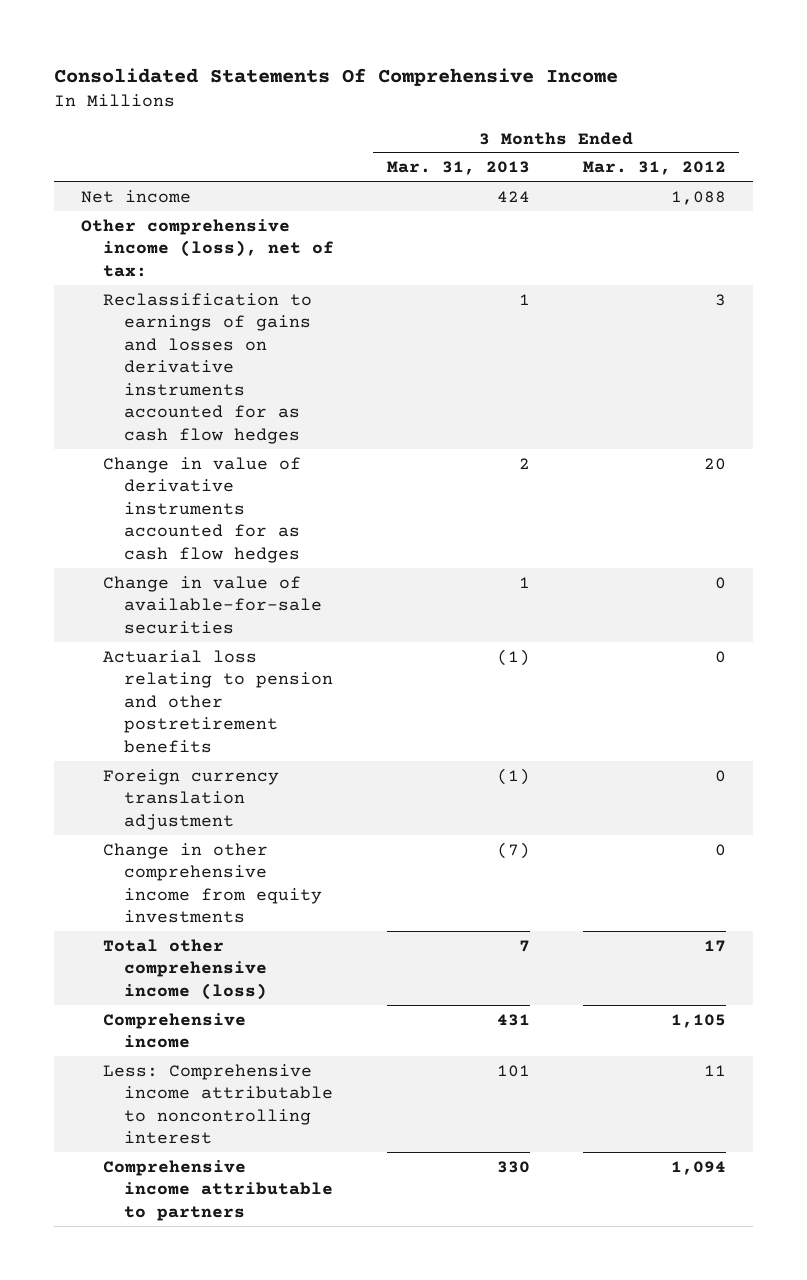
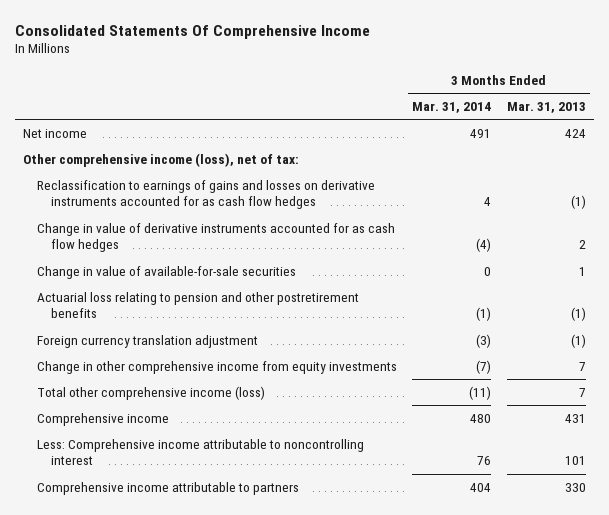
[582,161,726,176] Mar. 31, 2012 -> none
none -> [412,101,492,113] Mar. 31, 2014
[518,293,530,305] 1 -> [570,195,586,210] (1)
[496,841,530,859] (7) -> [578,361,586,371] 7

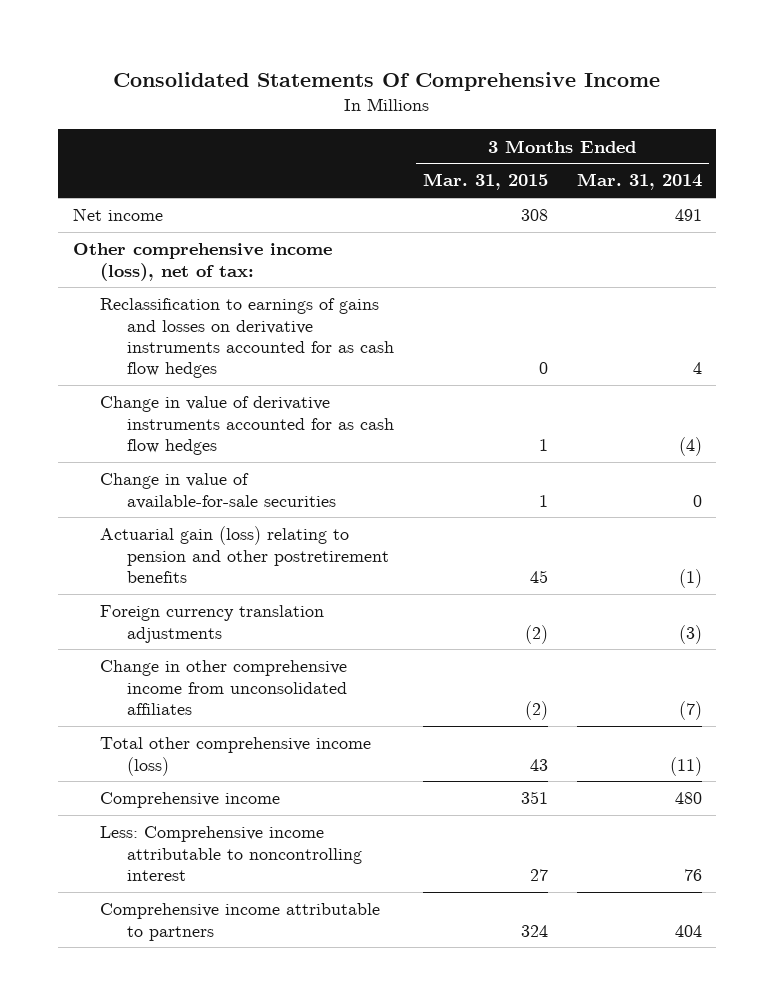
[506,101,586,113] Mar. 31, 2013 -> none
none -> [422,173,548,191] Mar. 31, 2015
[36,291,359,319] Actuarial loss relating to pension and other postretirement benefits -> [100,526,390,583] Actuarial gain (loss) relating to pension and other postretirement benefits
[36,334,258,348] Foreign currency translation adjustment -> [100,605,325,643] Foreign currency translation adjustments
[36,360,397,374] Change in other comprehensive income from equity investments -> [100,660,348,715] Change in other comprehensive income from unconsolidated affiliates

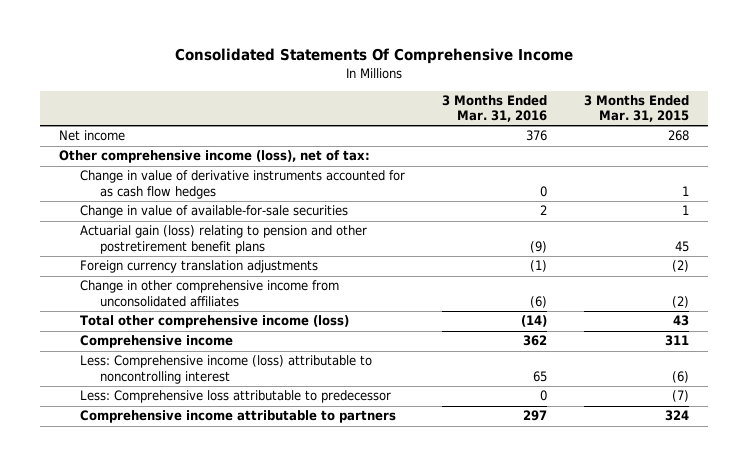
[576,173,702,191] Mar. 31, 2014 -> none
none -> [442,95,548,123] 3 Months Ended Mar. 31, 2016
[520,209,548,222] 308 -> [668,130,690,142] 268
[100,298,395,379] Reclassification to earnings of gains and losses on derivative instruments accounted for as cash flow hedges -> none
[100,526,390,583] Actuarial gain (loss) relating to pension and other postretirement benefits -> [79,225,367,254] Actuarial gain (loss) relating to pension and other postretirement benefit plans
[520,791,548,805] 351 -> [665,335,690,347] 311
[100,826,363,881] Less: Comprehensive income attributable to noncontrolling interest -> [79,355,372,384] Less: Comprehensive income (loss) attributable to noncontrolling interest
[529,868,548,881] 27 -> [672,370,690,383] (6)
none -> [79,390,391,404] Less: Comprehensive loss attributable to predecessor

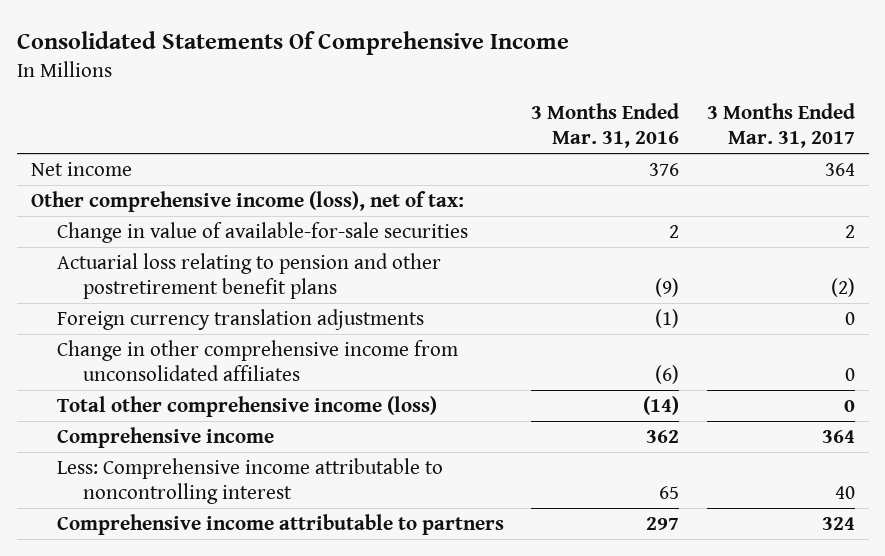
[584,95,690,123] 3 Months Ended Mar. 31, 2015 -> none
none -> [706,103,855,149] 3 Months Ended Mar. 31, 2017
[79,170,405,199] Change in value of derivative instruments accounted for as cash flow hedges -> none
[79,225,367,254] Actuarial gain (loss) relating to pension and other postretirement benefit plans -> [56,252,441,299] Actuarial loss relating to pension and other postretirement benefit plans
[79,390,391,404] Less: Comprehensive loss attributable to predecessor -> none
[79,355,372,384] Less: Comprehensive income (loss) attributable to noncontrolling interest -> [56,457,443,504] Less: Comprehensive income attributable to noncontrolling interest

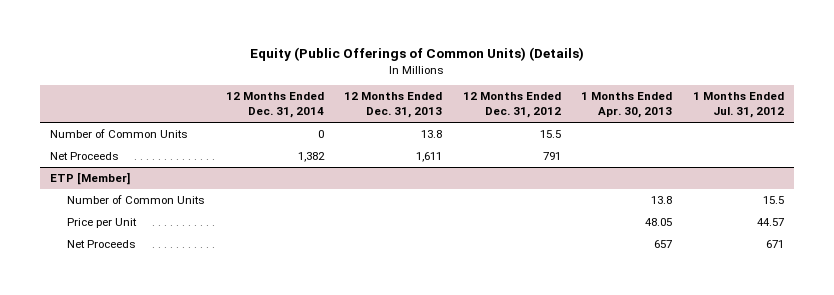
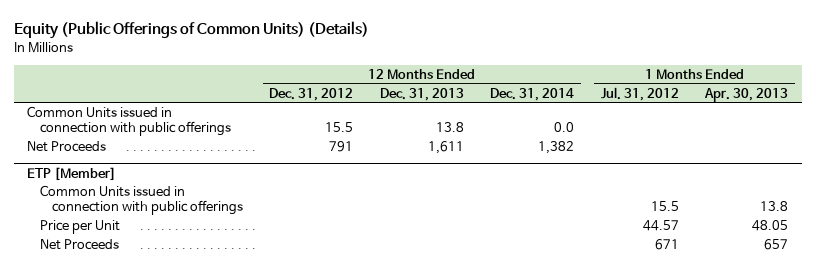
[50,129,189,139] Number of Common Units -> [27,106,231,137] Common Units issued in connection with public offerings
[317,130,324,139] 0 -> [554,122,575,133] 0.0
[67,195,206,205] Number of Common Units -> [39,185,243,216] Common Units issued in connection with public offerings

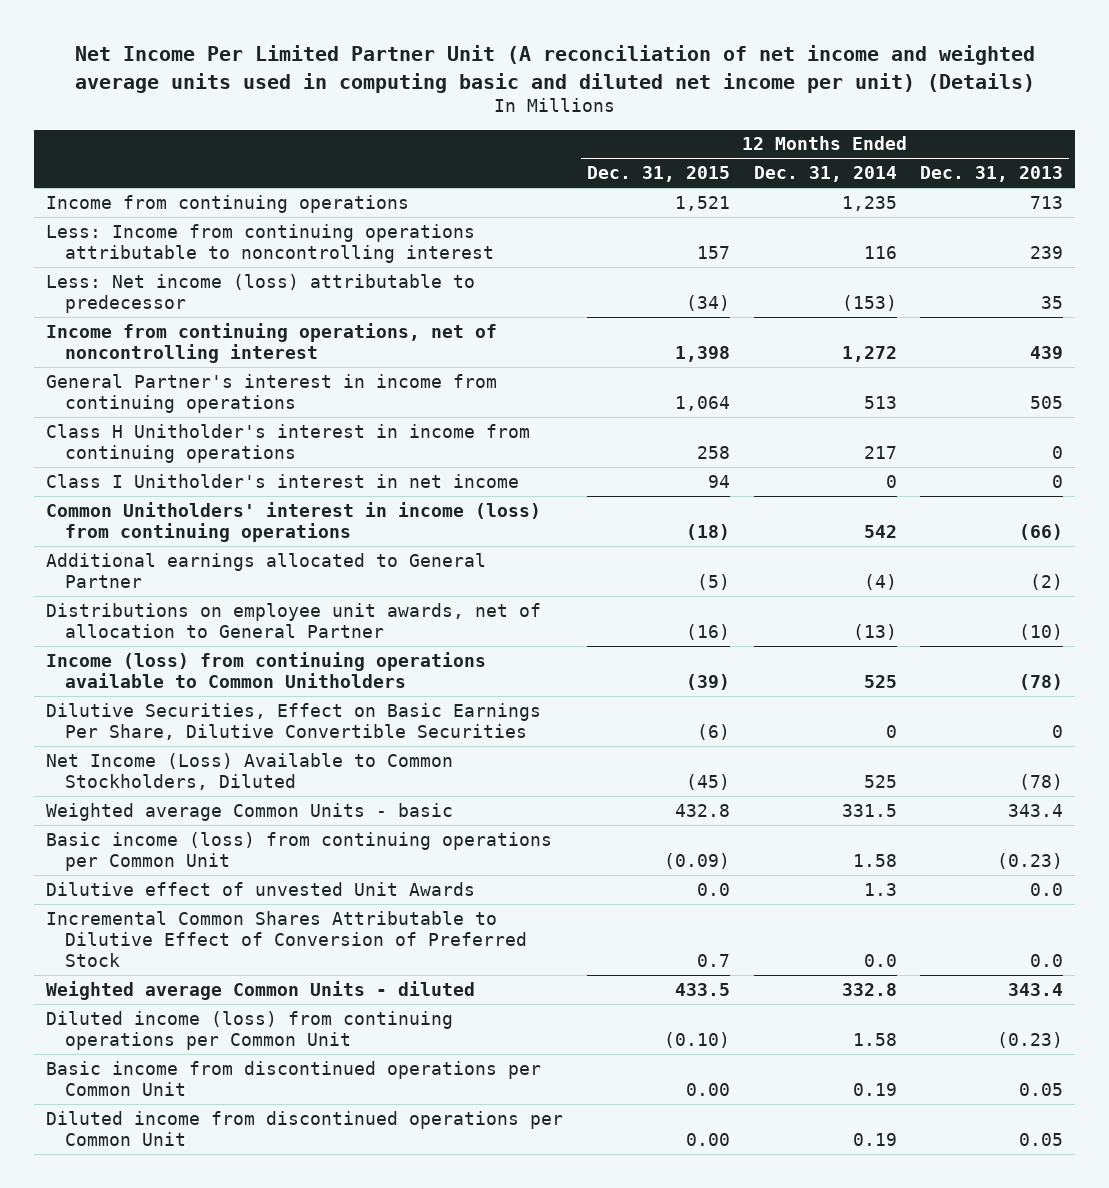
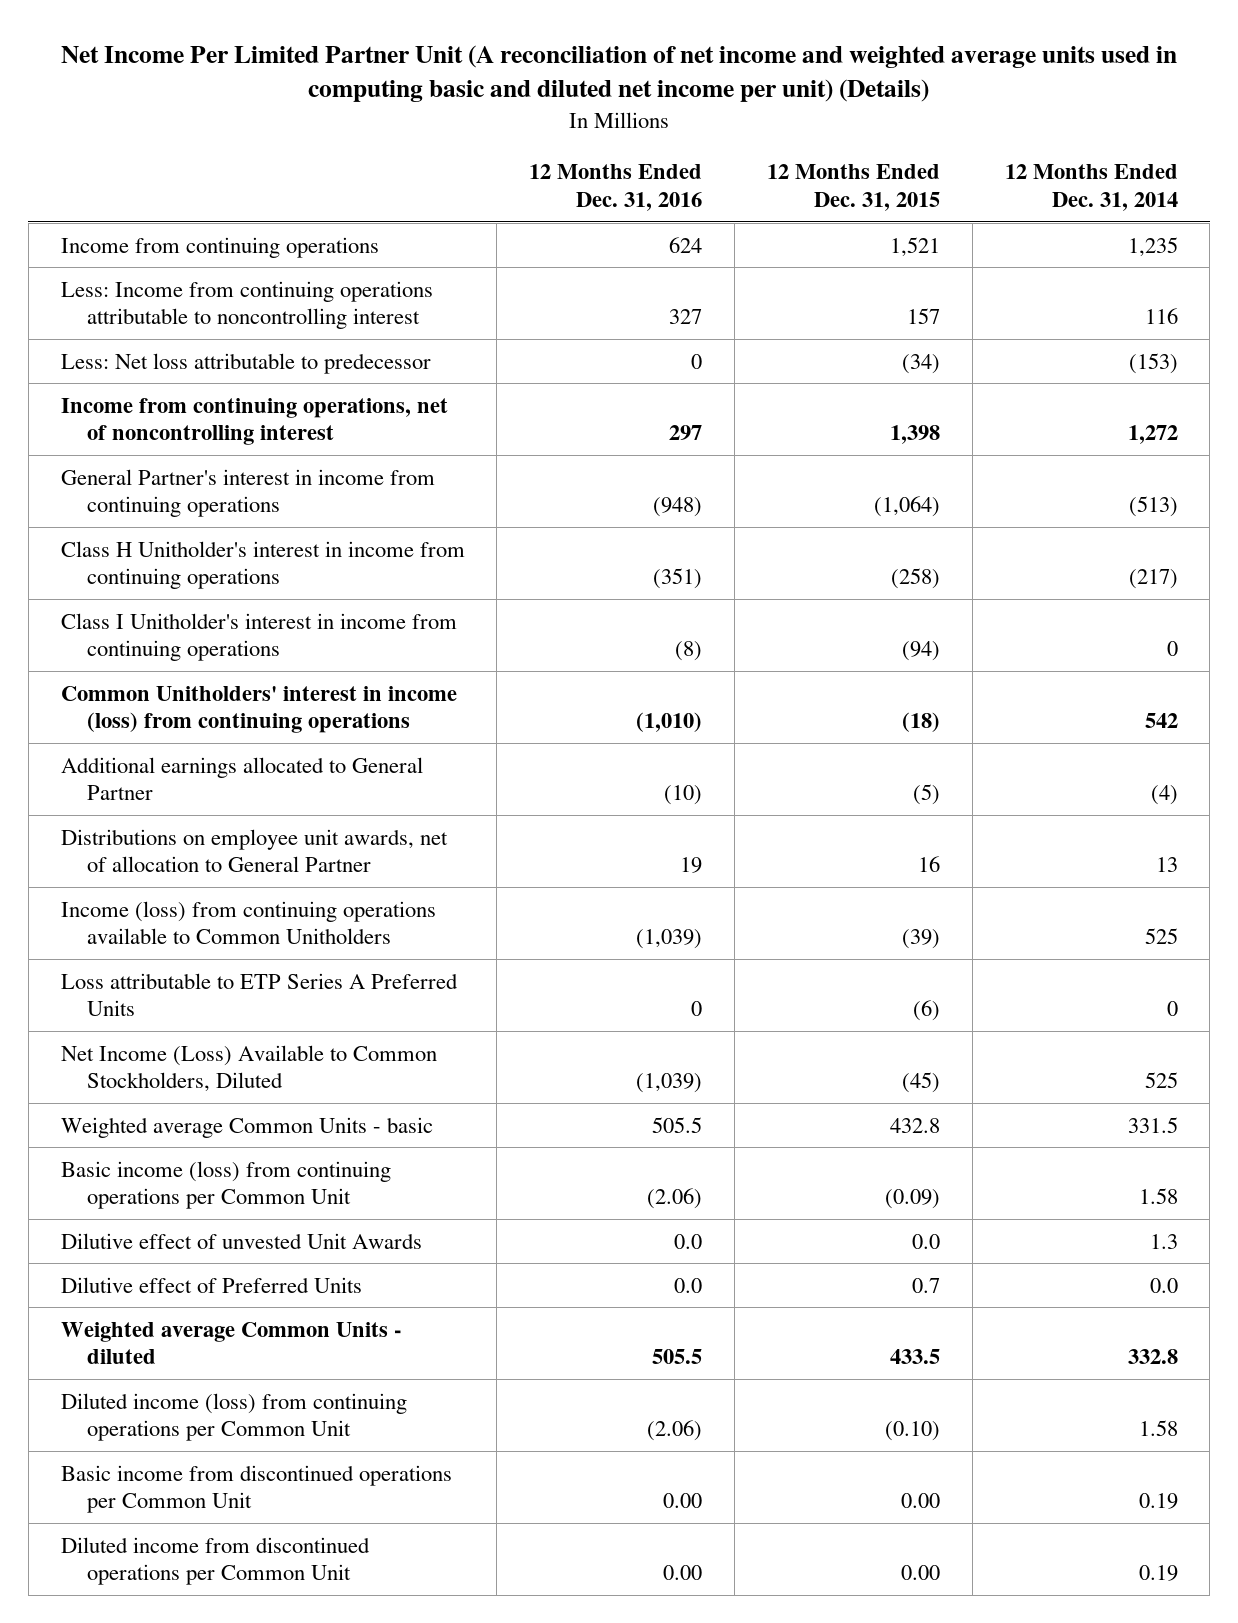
[920,166,1064,183] Dec. 31, 2013 -> none
none -> [529,164,703,211] 12 Months Ended Dec. 31, 2016
[46,273,476,313] Less: Net income (loss) attributable to predecessor -> [60,352,431,374] Less: Net loss attributable to predecessor
[674,395,730,411] 1,064 -> [873,496,940,518] (1,064)
[863,395,897,409] 513 -> [1128,496,1178,518] (513)
[696,445,730,459] 258 -> [890,568,940,590] (258)
[863,445,897,459] 217 -> [1128,569,1178,590] (217)
[46,473,520,488] Class I Unitholder's interest in net income -> [60,612,457,662] Class I Unitholder's interest in income from continuing operations
[707,474,730,488] 94 -> [901,641,940,662] (94)
[685,623,730,640] (16) -> [917,856,940,873] 16
[852,623,897,640] (13) -> [1155,857,1178,873] 13
[46,702,542,740] Dilutive Securities, Effect on Basic Earnings Per Share, Dilutive Convertible Securities -> [60,972,458,1017] Loss attributable to ETP Series A Preferred Units
[46,910,528,967] Incremental Common Shares Attributable to Dilutive Effect of Conversion of Preferred Stock -> [60,1276,362,1293] Dilutive effect of Preferred Units

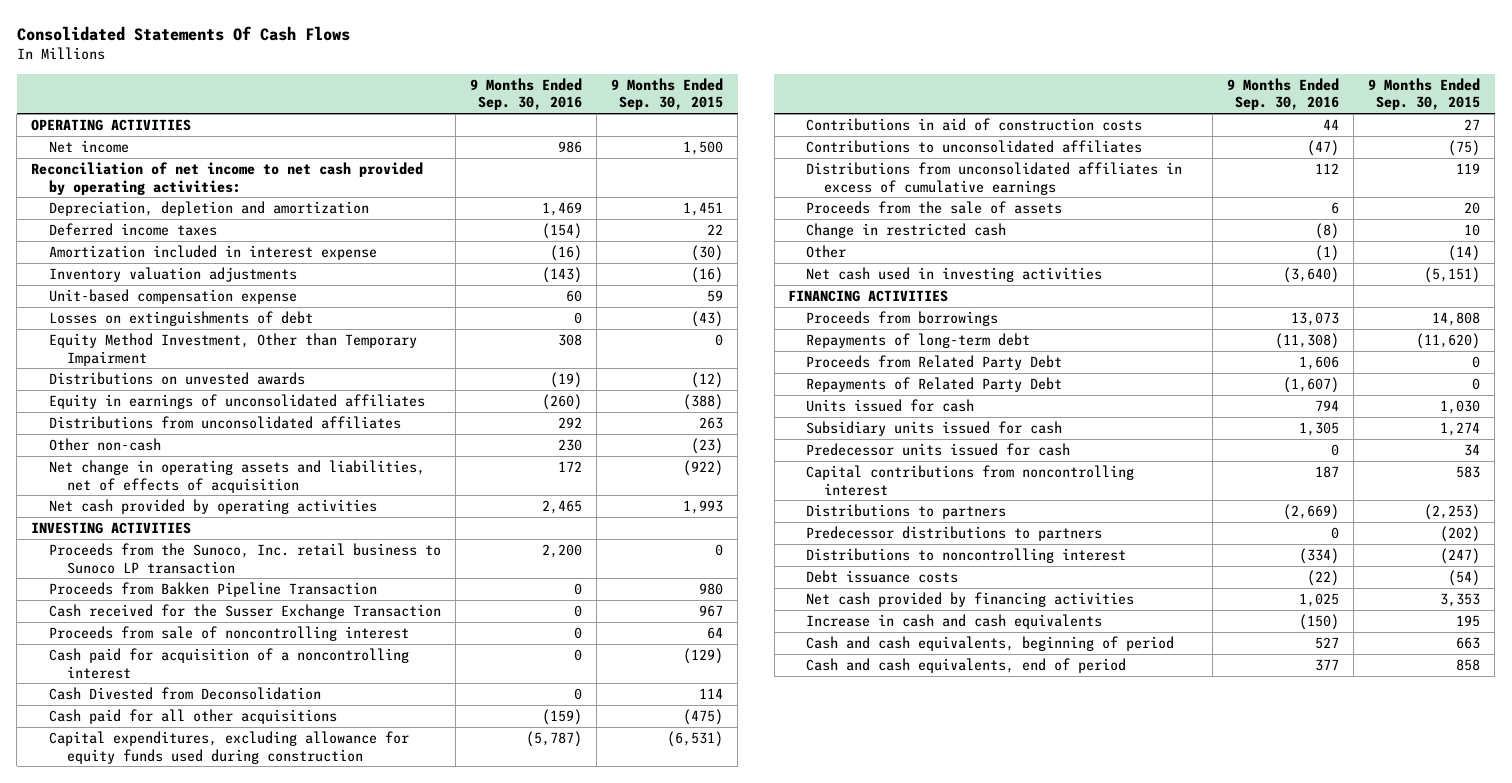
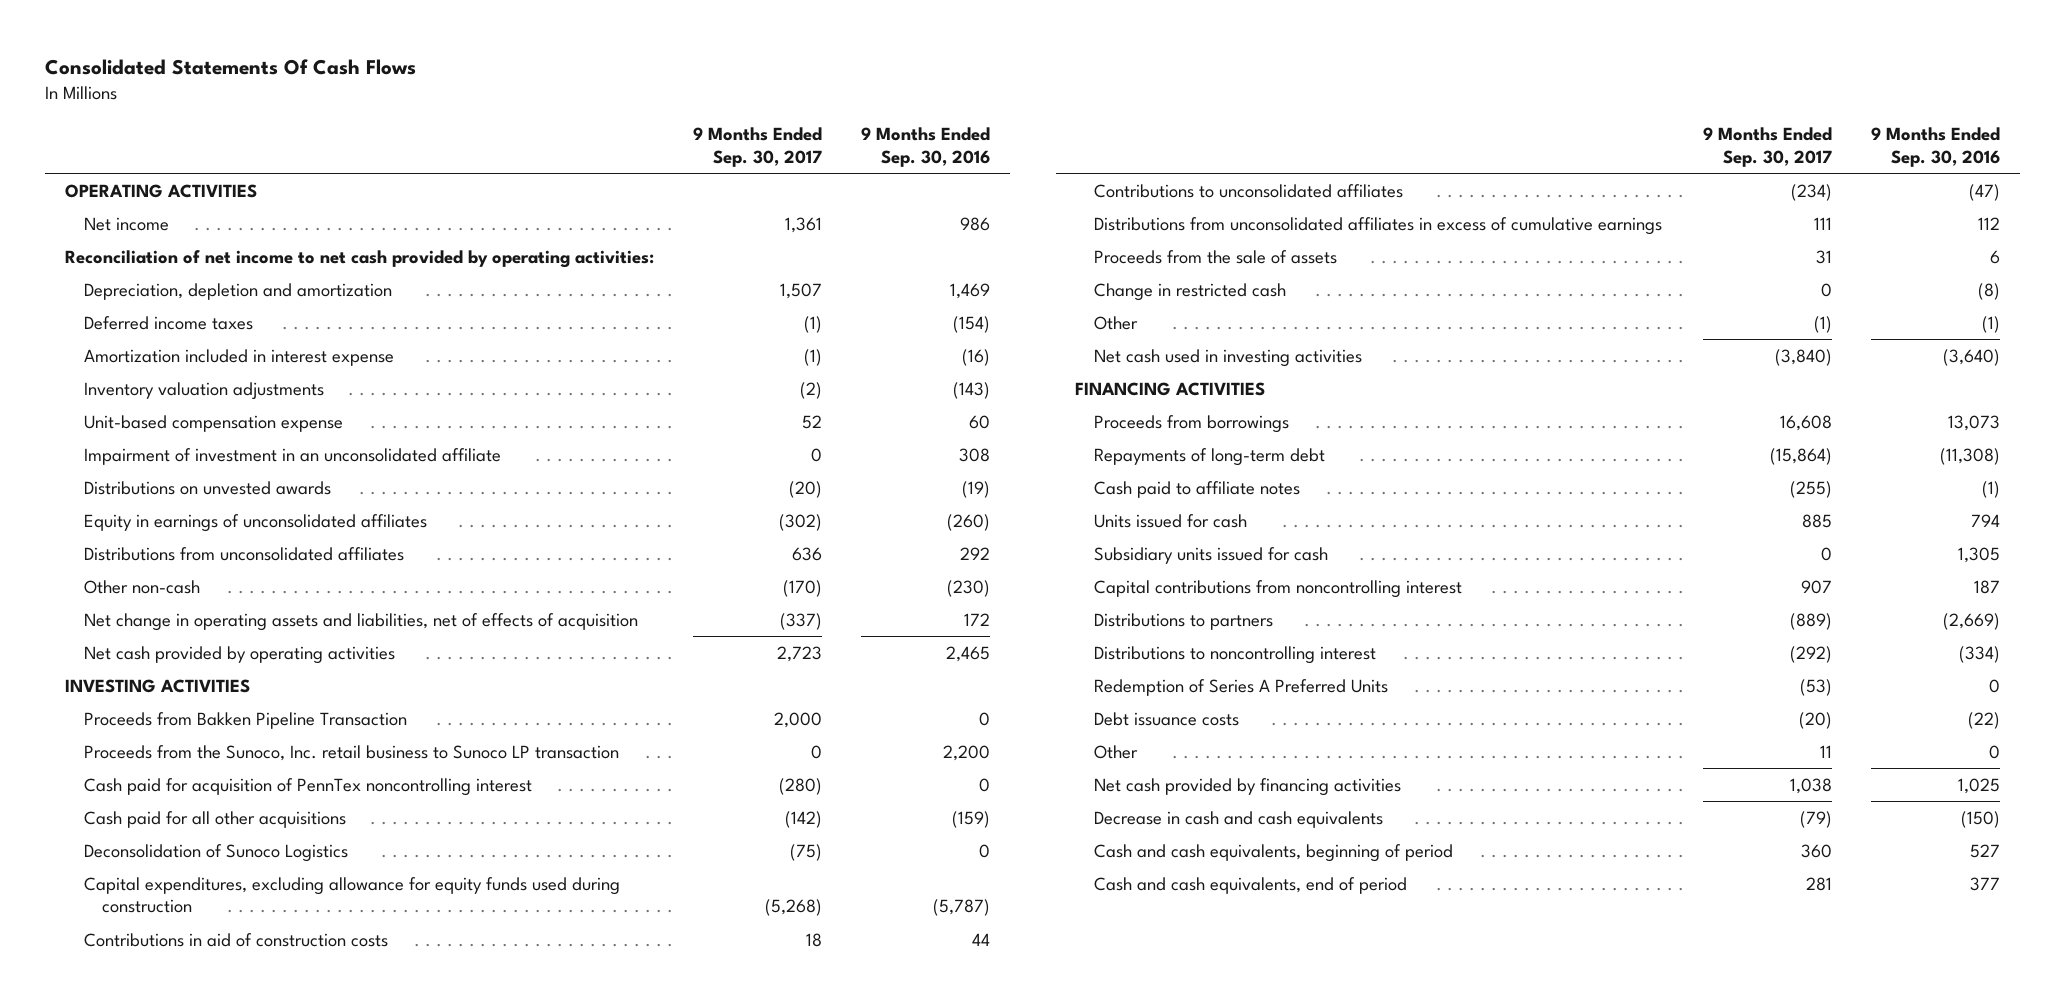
[611,77,724,111] 9 Months Ended Sep. 30, 2015 -> none
none -> [692,127,822,167] 9 Months Ended Sep. 30, 2017
[49,310,314,326] Losses on extinguishments of debt -> none
[49,332,418,366] Equity Method Investment, Other than Temporary Impairment -> [83,447,501,465] Impairment of investment in an unconsolidated affiliate
[558,438,583,451] 230 -> [947,579,991,597] (230)
[49,603,442,619] Cash received for the Susser Exchange Transaction -> none
[49,625,410,641] Proceeds from sale of noncontrolling interest -> none
[49,686,322,700] Cash Divested from Deconsolidation -> none
[49,542,442,574] Proceeds from the Sunoco, Inc. retail business to Sunoco LP transaction -> [83,744,619,761] Proceeds from the Sunoco, Inc. retail business to Sunoco LP transaction
[49,647,410,679] Cash paid for acquisition of a noncontrolling interest -> [83,777,532,796] Cash paid for acquisition of PennTex noncontrolling interest
none -> [83,843,348,862] Deconsolidation of Sunoco Logistics
[806,354,1063,370] Proceeds from Related Party Debt -> none
[806,376,1063,392] Repayments of Related Party Debt -> none
none -> [1093,480,1300,498] Cash paid to affiliate notes
[806,442,1071,456] Predecessor units issued for cash -> none
[806,525,1103,541] Predecessor distributions to partners -> none
none -> [1093,678,1388,696] Redemption of Series A Preferred Units
none -> [1093,744,1138,759] Other
[806,613,1103,629] Increase in cash and cash equivalents -> [1093,810,1383,828] Decrease in cash and cash equivalents

